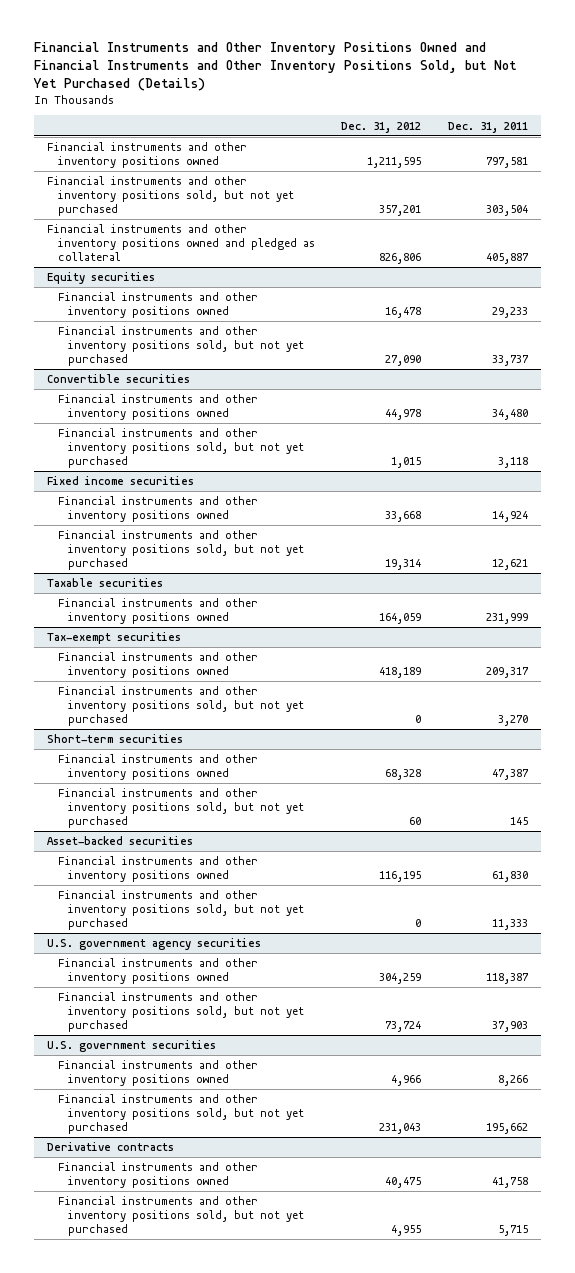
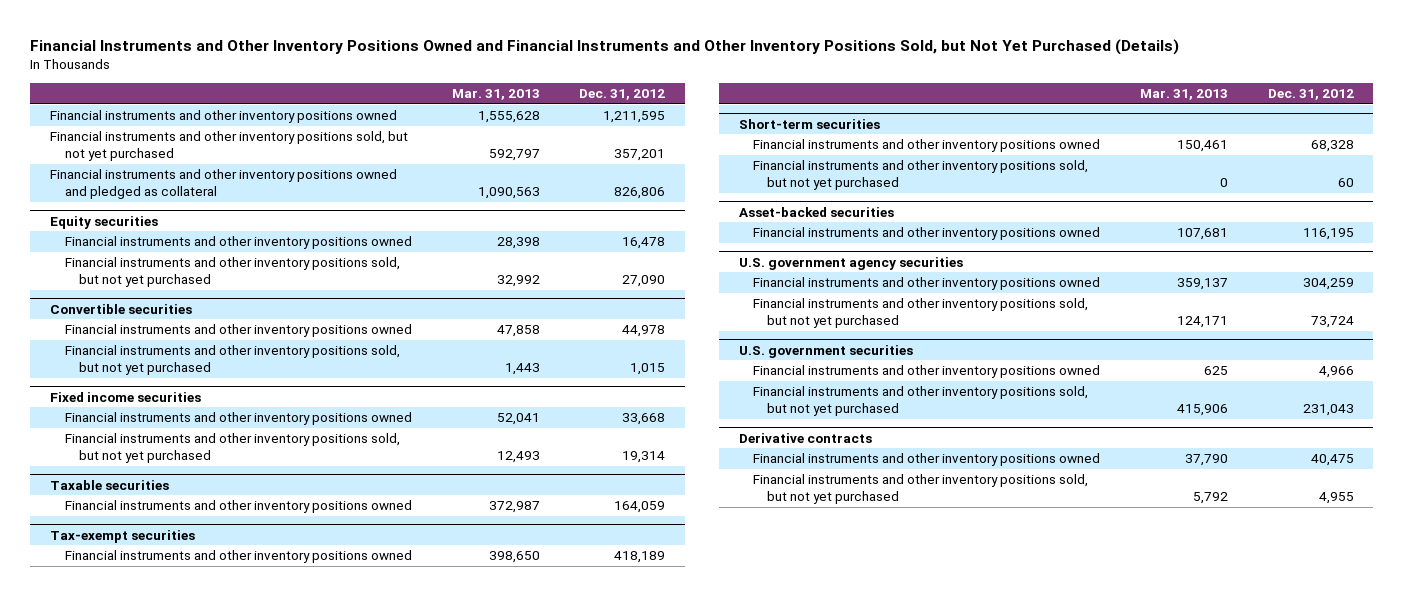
[448,121,529,133] Dec. 31, 2011 -> none
none -> [451,88,540,100] Mar. 31, 2013
[57,686,305,726] Financial instruments and other inventory positions sold, but not yet purchased -> none
[57,890,305,930] Financial instruments and other inventory positions sold, but not yet purchased -> none

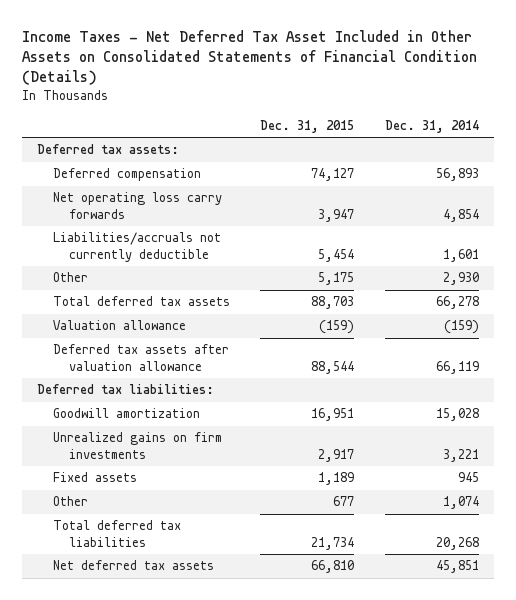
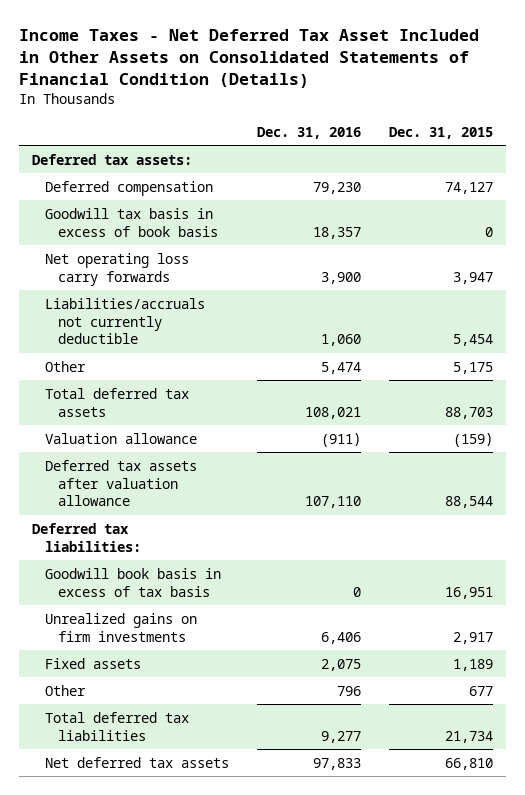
[384,119,479,133] Dec. 31, 2014 -> none
none -> [257,126,362,139] Dec. 31, 2016
none -> [45,207,219,237] Goodwill tax basis in excess of book basis
[52,408,200,419] Goodwill amortization -> [45,567,222,597] Goodwill book basis in excess of tax basis

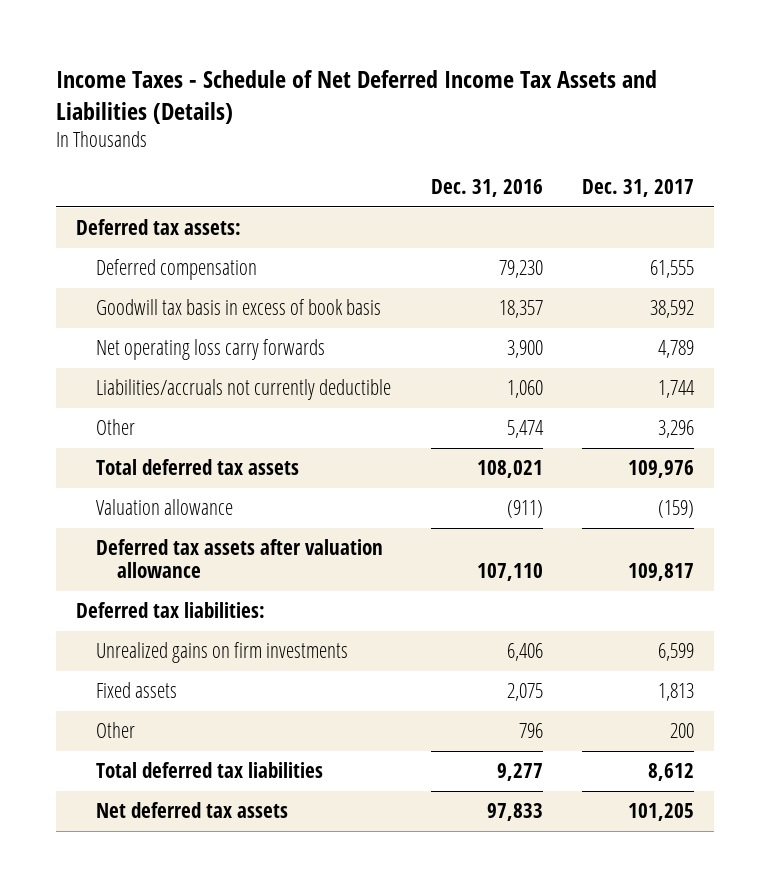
[18,28,479,88] Income Taxes - Net Deferred Tax Asset Included in Other Assets on Consolidated Statements of Financial Condition (Details) -> [56,69,658,124] Income Taxes - Schedule of Net Deferred Income Tax Assets and Liabilities (Details)
[388,126,493,139] Dec. 31, 2015 -> none
none -> [581,179,694,198] Dec. 31, 2017
[45,567,222,597] Goodwill book basis in excess of tax basis -> none

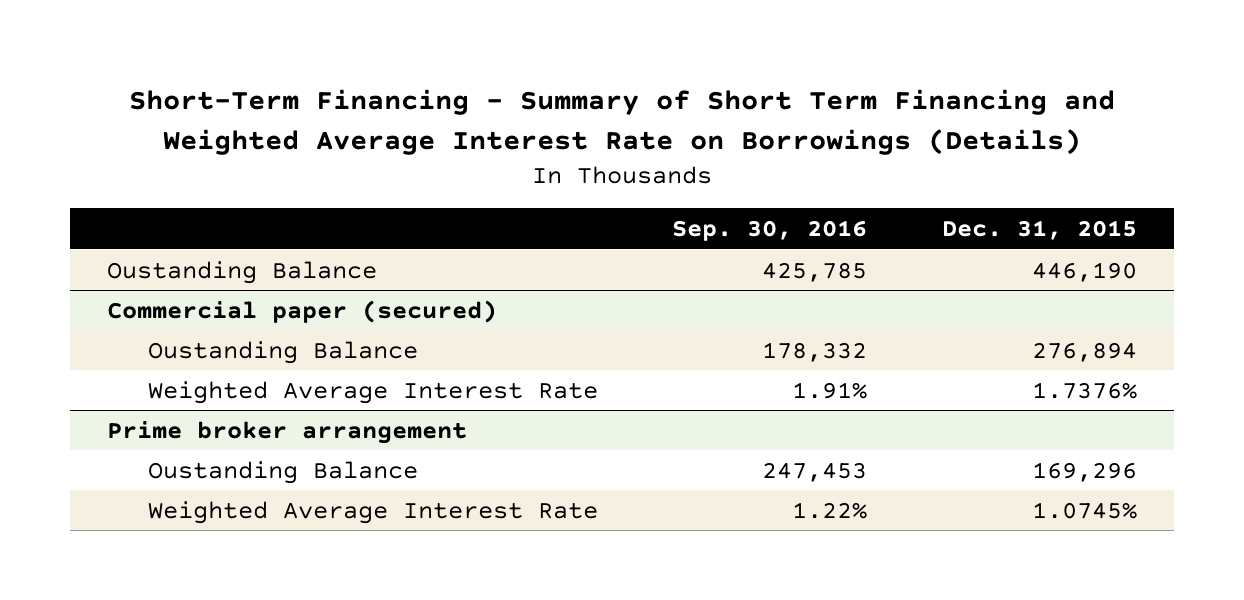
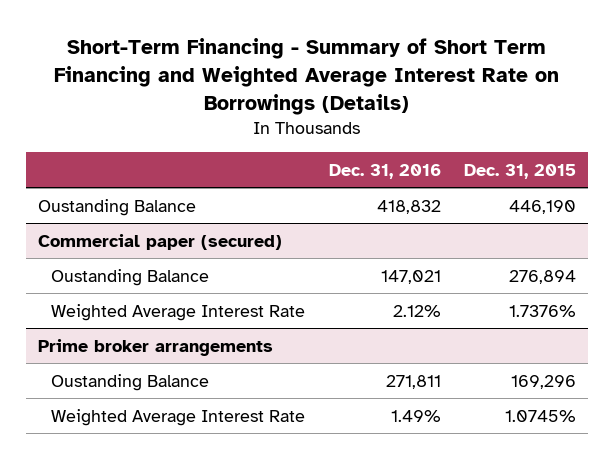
[672,220,868,242] Sep. 30, 2016 -> none
none -> [328,163,441,179] Dec. 31, 2016
[107,420,468,444] Prime broker arrangement -> [37,338,273,356] Prime broker arrangements

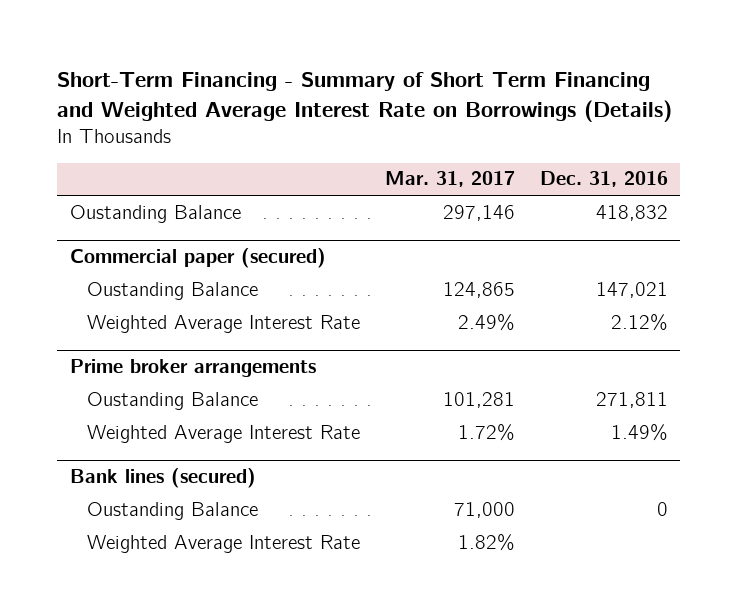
[464,163,577,179] Dec. 31, 2015 -> none
none -> [384,171,515,188] Mar. 31, 2017
none -> [69,468,256,489] Bank lines (secured)
none -> [86,501,258,520] Oustanding Balance
none -> [86,534,360,553] Weighted Average Interest Rate

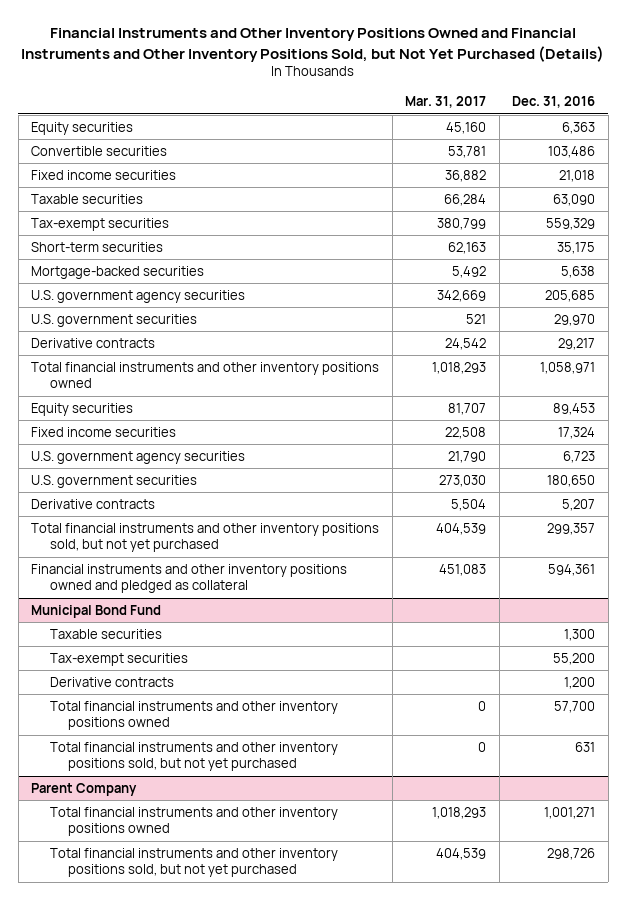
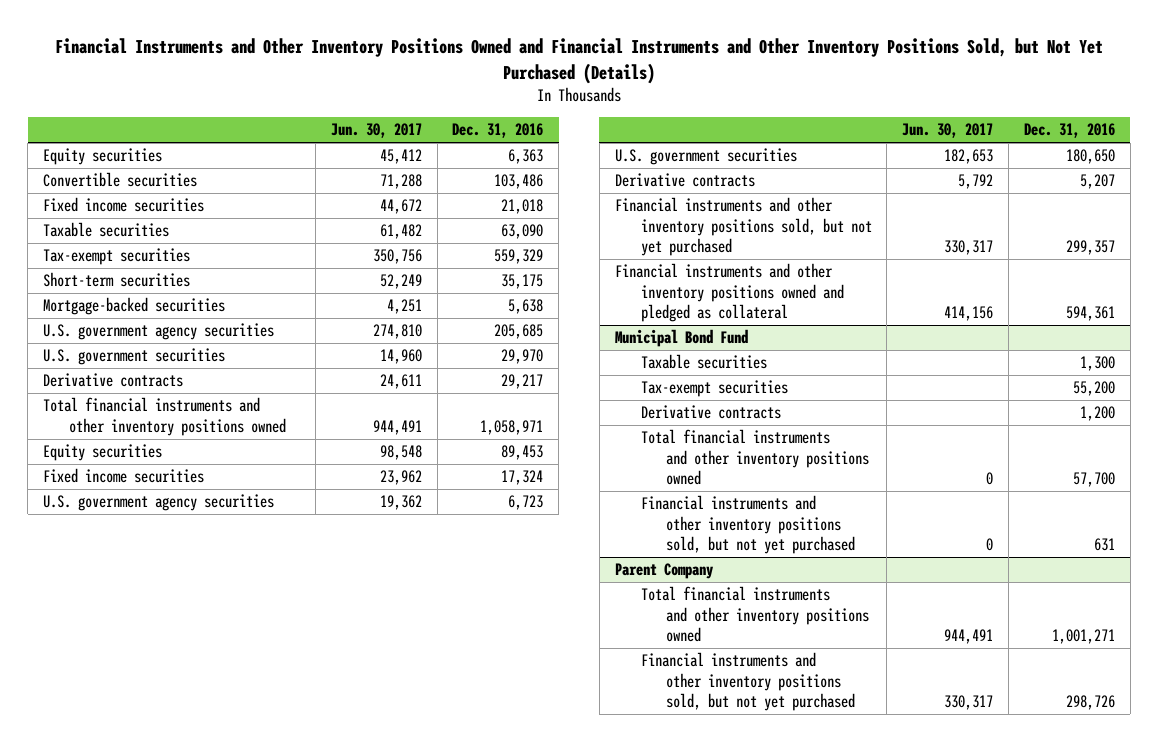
[405,96,487,109] Mar. 31, 2017 -> none
none -> [330,123,422,139] Jun. 30, 2017
[31,522,380,553] Total financial instruments and other inventory positions sold, but not yet purchased -> [614,197,872,257] Financial instruments and other inventory positions sold, but not yet purchased
[49,741,338,772] Total financial instruments and other inventory positions sold, but not yet purchased -> [640,495,856,555] Financial instruments and other inventory positions sold, but not yet purchased
[49,847,338,878] Total financial instruments and other inventory positions sold, but not yet purchased -> [640,652,856,712] Financial instruments and other inventory positions sold, but not yet purchased

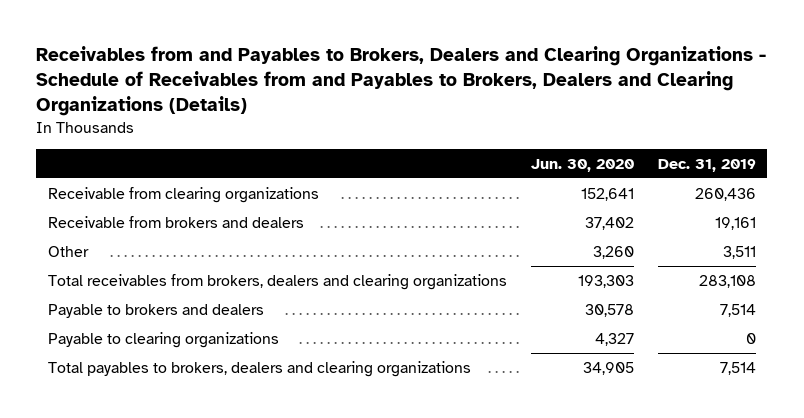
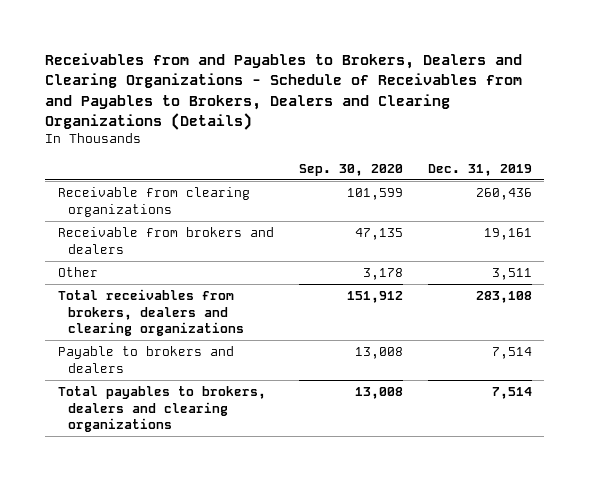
[530,158,634,172] Jun. 30, 2020 -> none
none -> [298,163,403,176] Sep. 30, 2020
[48,331,280,348] Payable to clearing organizations -> none

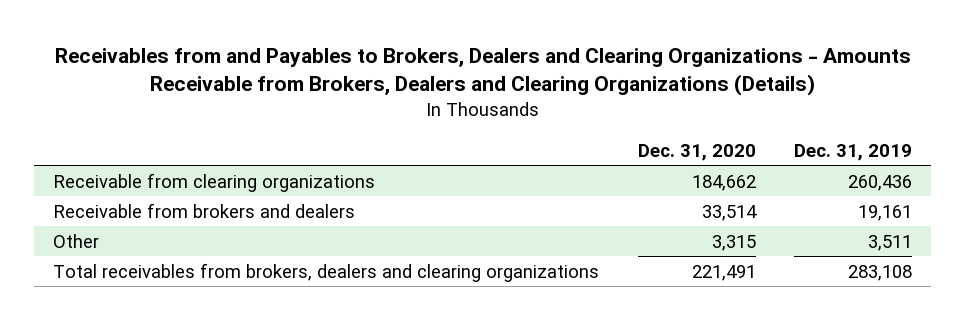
[44,53,522,130] Receivables from and Payables to Brokers, Dealers and Clearing Organizations - Schedule of Receivables from and Payables to Brokers, Dealers and Clearing Organizations (Details) -> [54,47,911,97] Receivables from and Payables to Brokers, Dealers and Clearing Organizations - Amounts Receivable from Brokers, Dealers and Clearing Organizations (Details)
[298,163,403,176] Sep. 30, 2020 -> none
none -> [637,143,756,161] Dec. 31, 2020
[57,346,234,373] Payable to brokers and dealers -> none
[57,386,266,432] Total payables to brokers, dealers and clearing organizations -> none

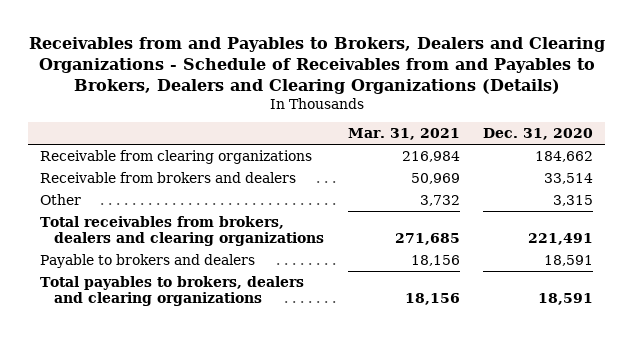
[54,47,911,97] Receivables from and Payables to Brokers, Dealers and Clearing Organizations - Amounts Receivable from Brokers, Dealers and Clearing Organizations (Details) -> [28,37,605,94] Receivables from and Payables to Brokers, Dealers and Clearing Organizations - Schedule of Receivables from and Payables to Brokers, Dealers and Clearing Organizations (Details)
[793,143,912,161] Dec. 31, 2019 -> none
none -> [347,128,460,141] Mar. 31, 2021
none -> [40,253,256,268] Payable to brokers and dealers
none -> [40,275,305,306] Total payables to brokers, dealers and clearing organizations

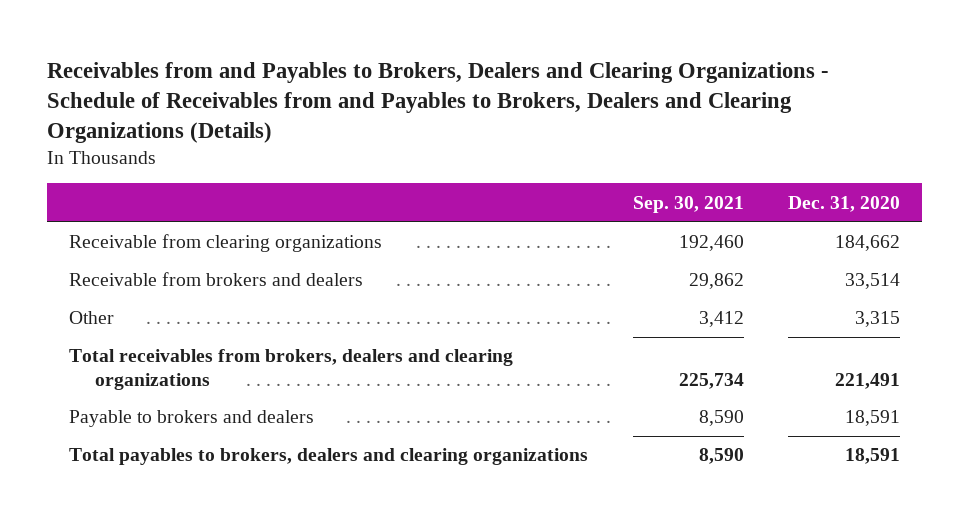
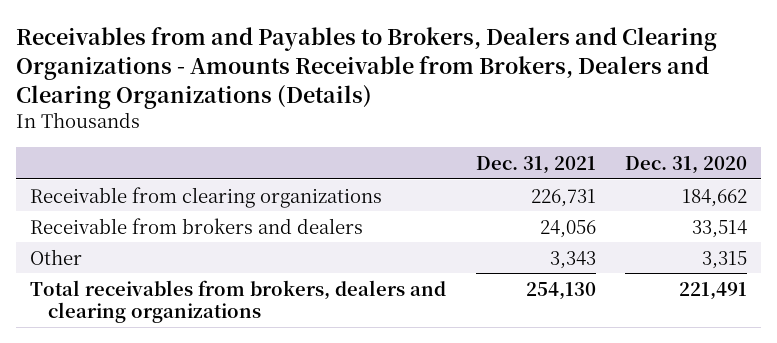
[47,61,830,143] Receivables from and Payables to Brokers, Dealers and Clearing Organizations - Schedule of Receivables from and Payables to Brokers, Dealers and Clearing Organizations (Details) -> [15,27,717,110] Receivables from and Payables to Brokers, Dealers and Clearing Organizations - Amounts Receivable from Brokers, Dealers and Clearing Organizations (Details)
[632,195,744,213] Sep. 30, 2021 -> none
none -> [475,155,596,174] Dec. 31, 2021
[69,410,315,428] Payable to brokers and dealers -> none
[69,448,589,466] Total payables to brokers, dealers and clearing organizations -> none

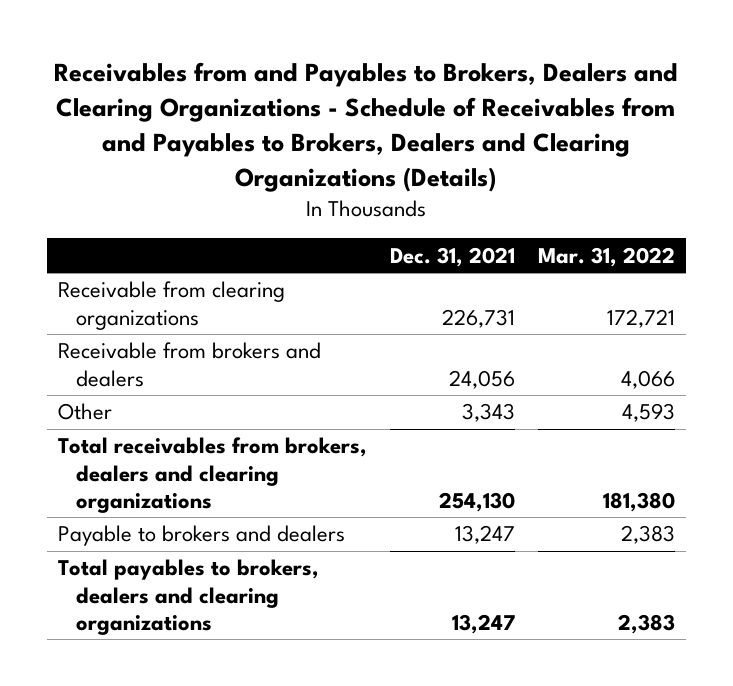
[15,27,717,110] Receivables from and Payables to Brokers, Dealers and Clearing Organizations - Amounts Receivable from Brokers, Dealers and Clearing Organizations (Details) -> [54,62,679,192] Receivables from and Payables to Brokers, Dealers and Clearing Organizations - Schedule of Receivables from and Payables to Brokers, Dealers and Clearing Organizations (Details)
[624,155,747,174] Dec. 31, 2020 -> none
none -> [537,246,675,267] Mar. 31, 2022
none -> [58,525,346,547] Payable to brokers and dealers
none -> [58,559,320,635] Total payables to brokers, dealers and clearing organizations

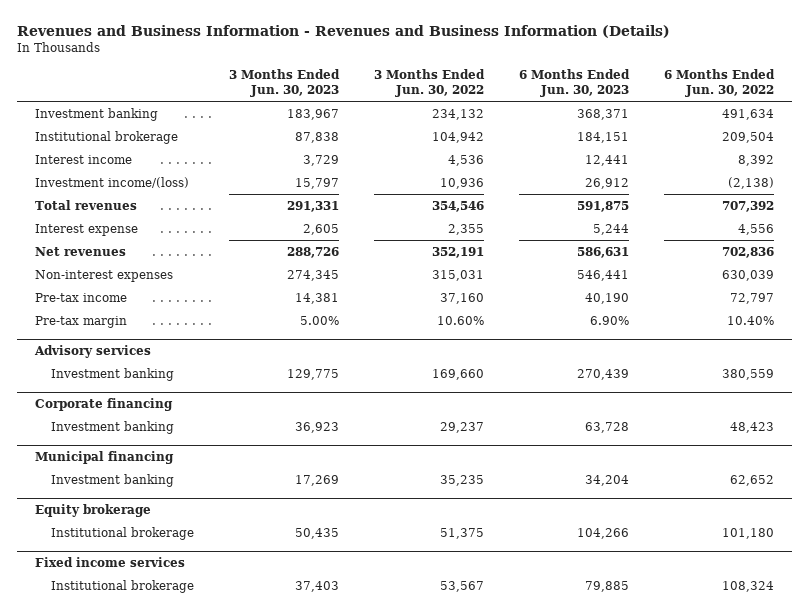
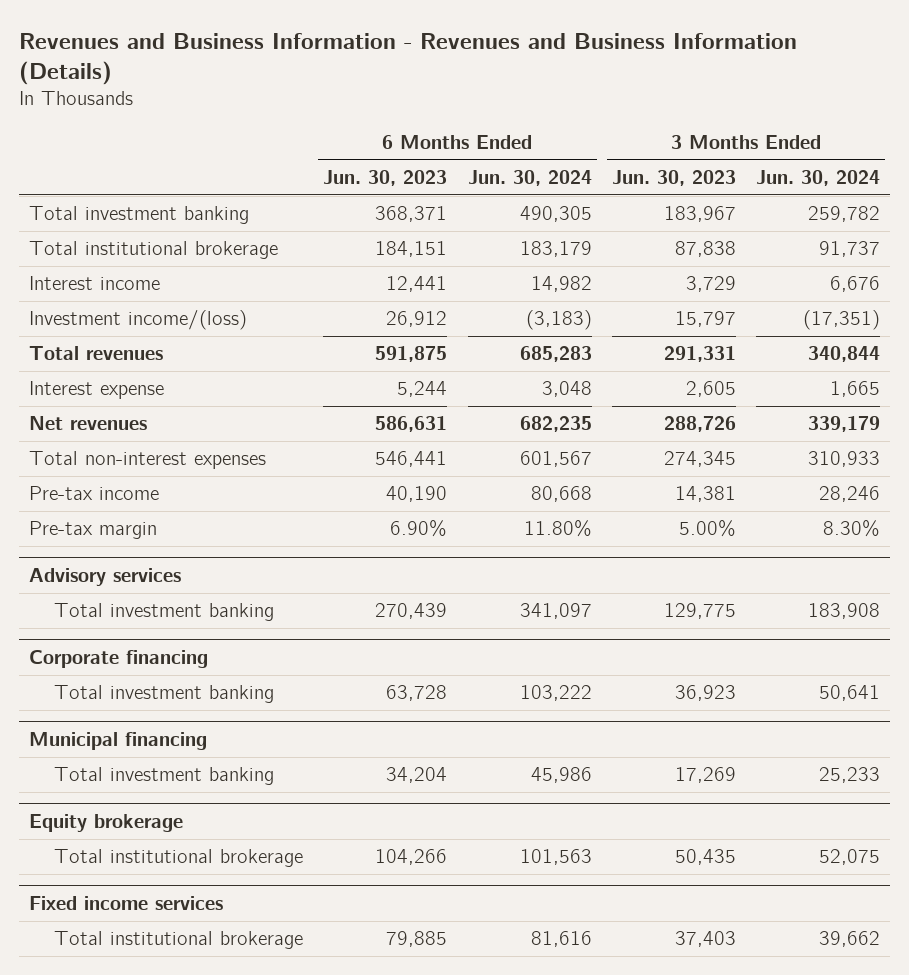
[374,69,486,98] 3 Months Ended Jun. 30, 2022 -> none
[664,69,776,98] 6 Months Ended Jun. 30, 2022 -> none
none -> [467,170,592,187] Jun. 30, 2024
none -> [756,170,881,187] Jun. 30, 2024
[34,107,158,121] Investment banking -> [29,206,250,225] Total investment banking
[34,130,178,144] Institutional brokerage -> [29,241,279,260] Total institutional brokerage
[34,269,173,282] Non-interest expenses -> [29,451,267,470] Total non-interest expenses
[51,367,175,381] Investment banking -> [54,603,275,622] Total investment banking
[51,420,175,434] Investment banking -> [54,685,275,704] Total investment banking
[51,473,175,487] Investment banking -> [54,767,275,786] Total investment banking
[51,526,195,540] Institutional brokerage -> [54,849,304,868] Total institutional brokerage
[51,579,195,593] Institutional brokerage -> [54,931,304,950] Total institutional brokerage

